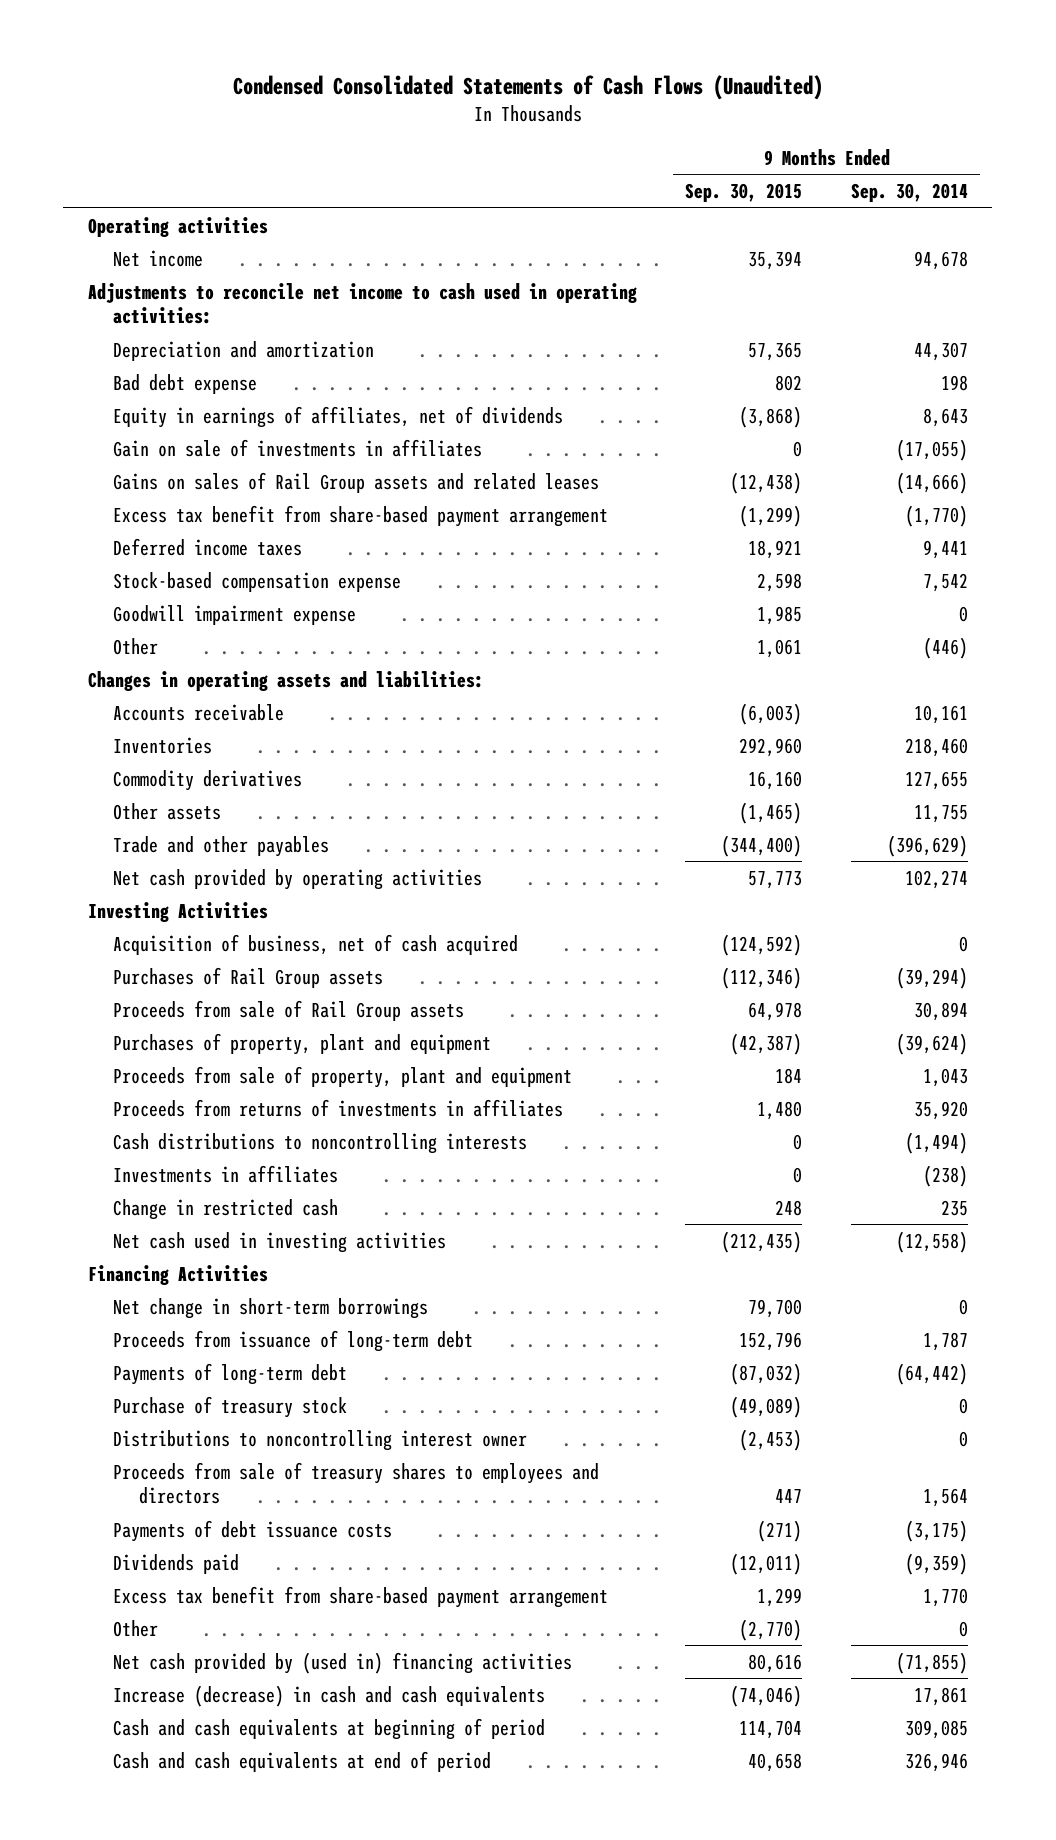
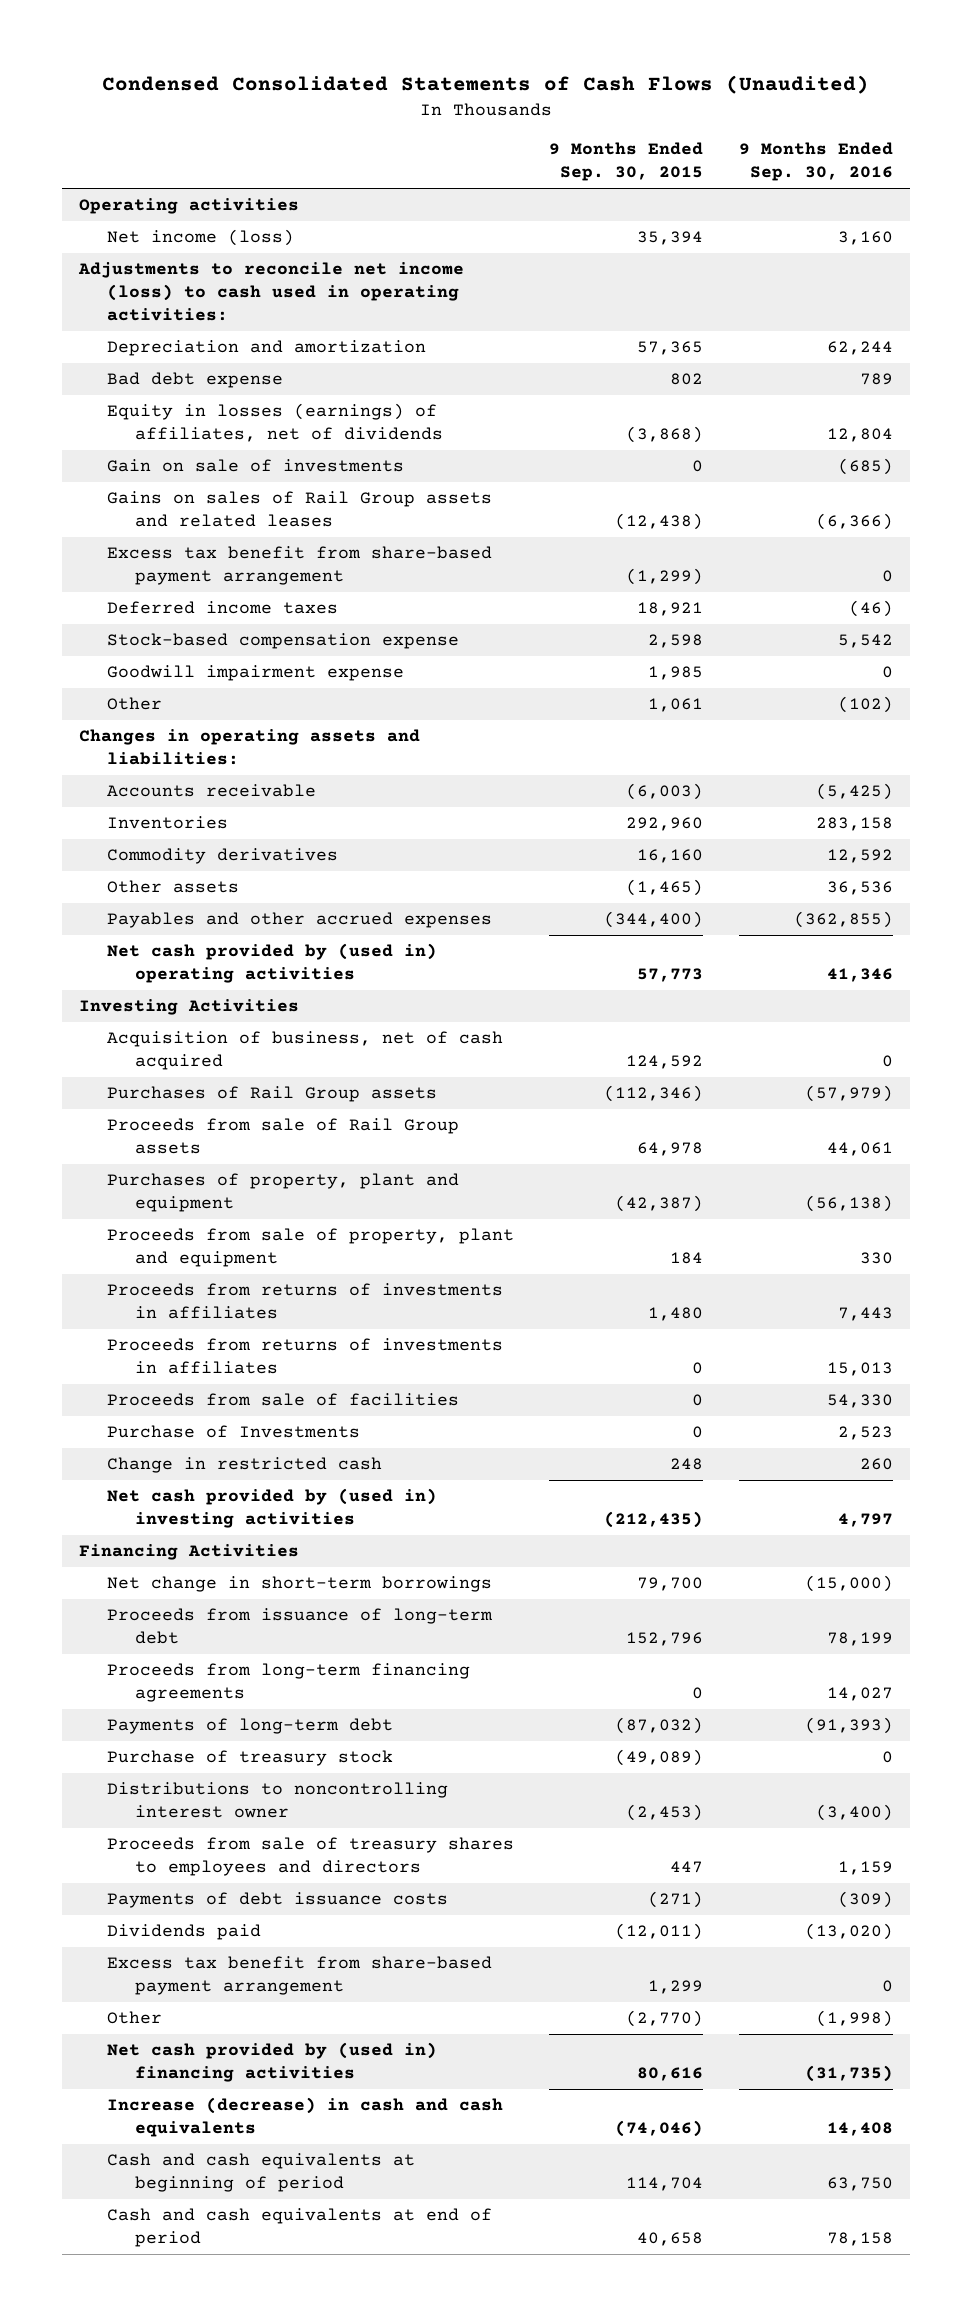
[851,183,969,203] Sep. 30, 2014 -> none
none -> [738,142,893,182] 9 Months Ended Sep. 30, 2016
[113,249,204,267] Net income -> [107,229,295,247] Net income (loss)
[87,282,637,324] Adjustments to reconcile net income to cash used in operating activities: -> [78,262,465,322] Adjustments to reconcile net income (loss) to cash used in operating activities:
[113,405,564,428] Equity in earnings of affiliates, net of dividends -> [107,403,444,443] Equity in losses (earnings) of affiliates, net of dividends
[113,438,483,457] Gain on sale of investments in affiliates -> [107,459,405,473] Gain on sale of investments
[113,835,330,857] Trade and other payables -> [107,912,493,929] Payables and other accrued expenses
[113,868,483,890] Net cash provided by operating activities -> [107,943,438,984] Net cash provided by (used in) operating activities
[721,933,803,956] (124,592) -> [626,1055,704,1070] 124,592
[113,1132,528,1154] Cash distributions to noncontrolling interests -> none
[113,1164,339,1183] Investments in affiliates -> none
none -> [107,1338,504,1375] Proceeds from returns of investments in affiliates
none -> [107,1393,460,1407] Proceeds from sale of facilities
none -> [107,1425,361,1439] Purchase of Investments
[113,1231,447,1253] Net cash used in investing activities -> [107,1488,438,1529] Net cash provided by (used in) investing activities
none -> [107,1663,471,1703] Proceeds from long-term financing agreements

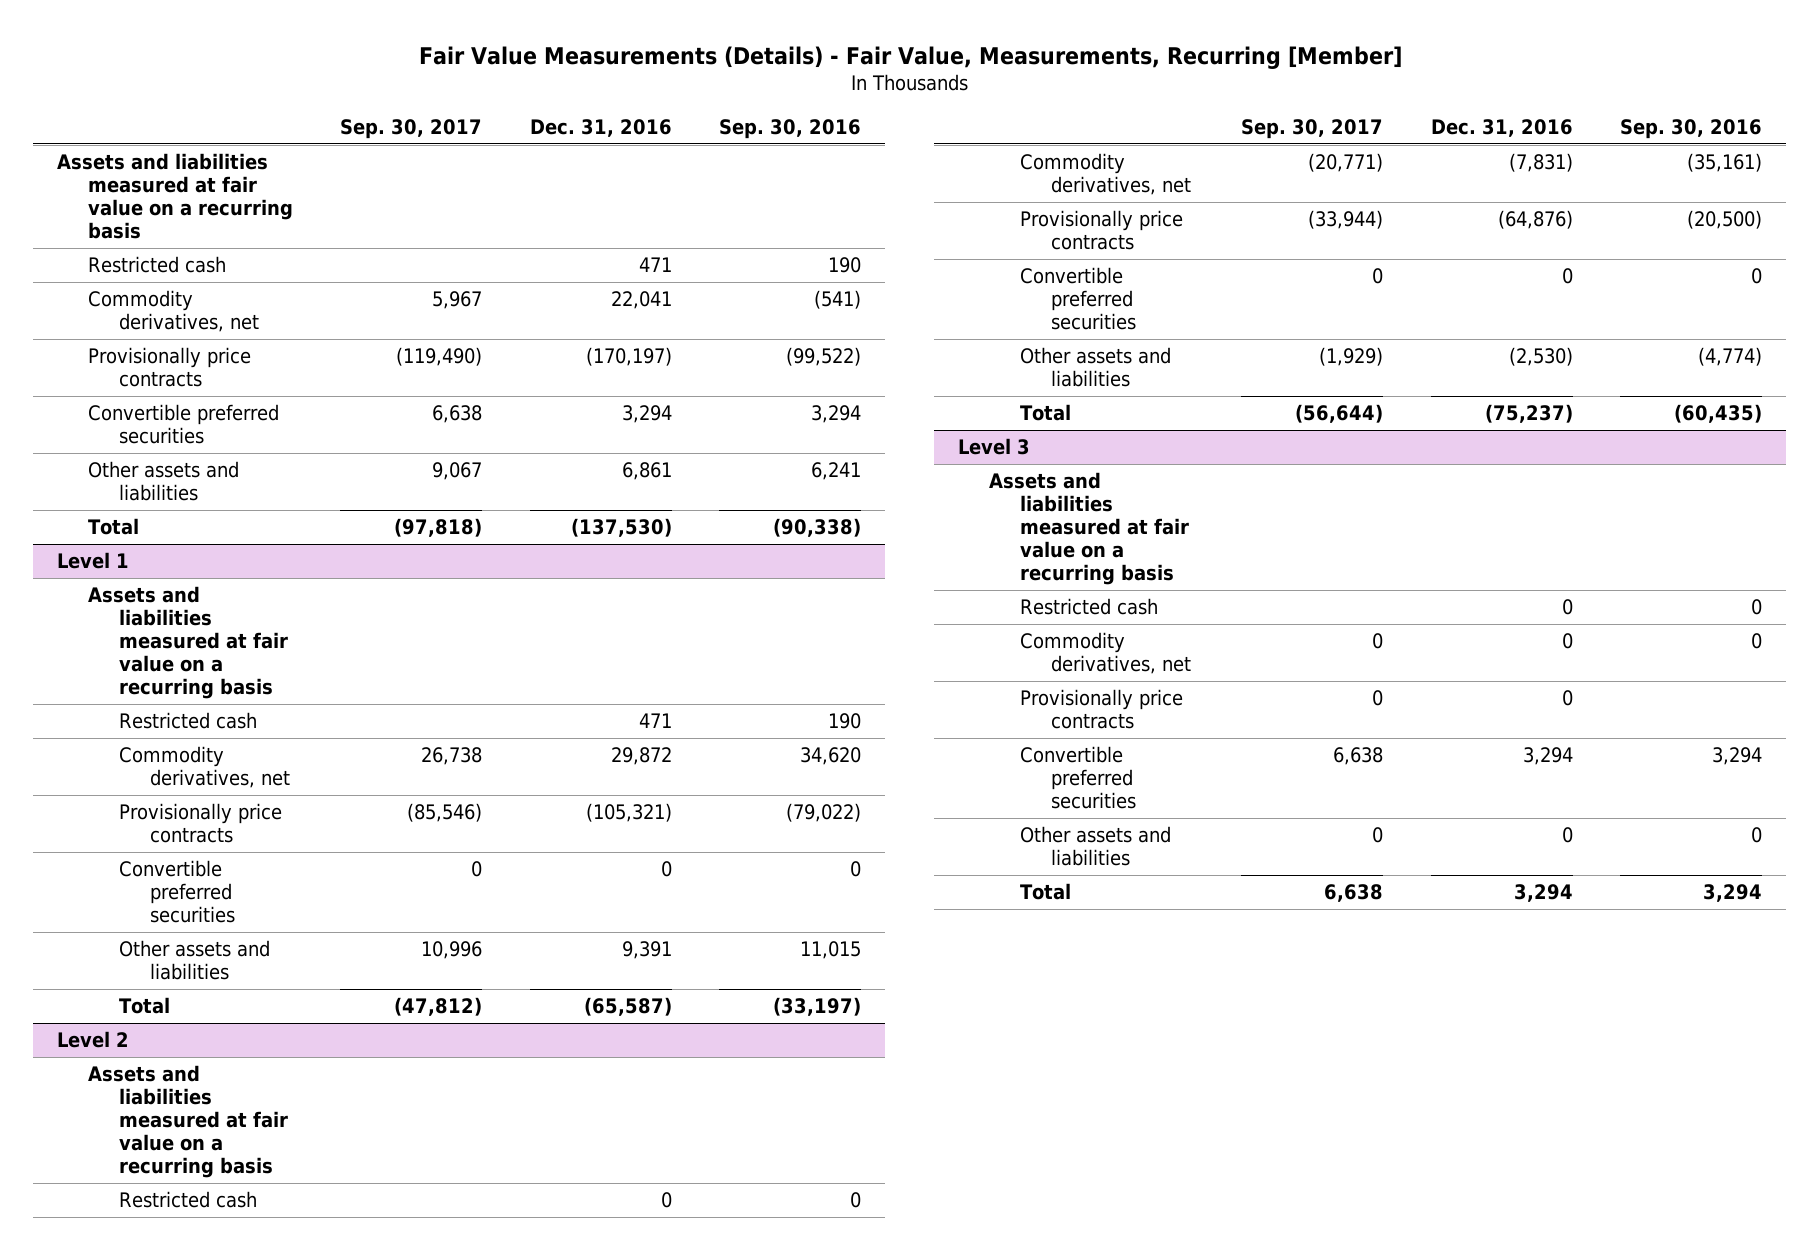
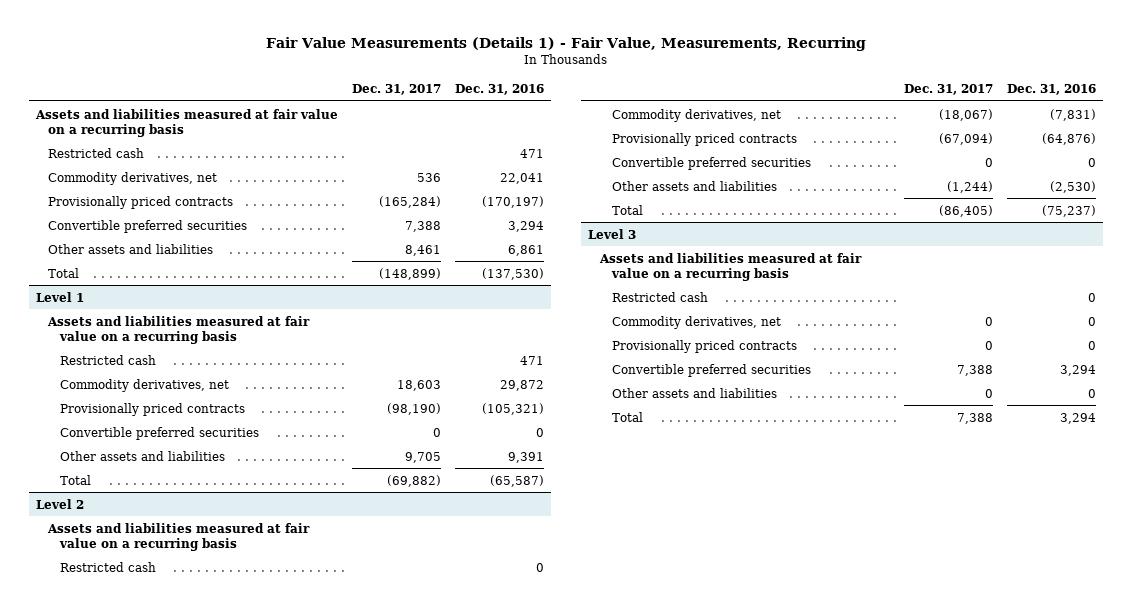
[418,45,1402,69] Fair Value Measurements (Details) - Fair Value, Measurements, Recurring [Member] -> [266,36,867,51] Fair Value Measurements (Details 1) - Fair Value, Measurements, Recurring
[340,119,483,140] Sep. 30, 2017 -> none
[719,119,862,140] Sep. 30, 2016 -> none
none -> [352,84,442,96] Dec. 31, 2017
[87,347,251,388] Provisionally price contracts -> [48,195,234,209] Provisionally priced contracts
[118,803,282,844] Provisionally price contracts -> [60,402,246,416] Provisionally priced contracts
[1019,210,1183,251] Provisionally price contracts -> [612,132,798,146] Provisionally priced contracts
[1019,689,1183,730] Provisionally price contracts -> [612,339,798,353] Provisionally priced contracts

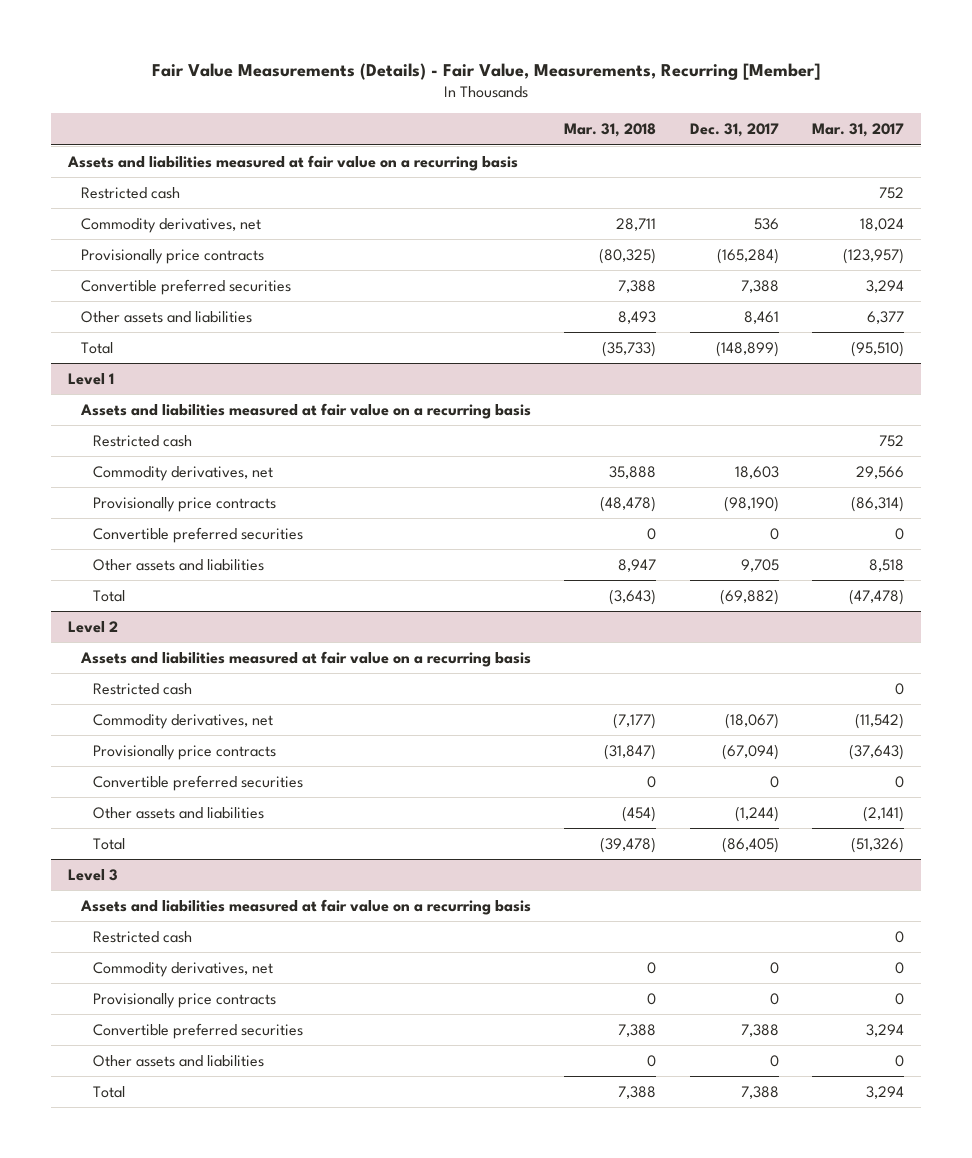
[266,36,867,51] Fair Value Measurements (Details 1) - Fair Value, Measurements, Recurring -> [152,62,821,80] Fair Value Measurements (Details) - Fair Value, Measurements, Recurring [Member]
[455,84,545,96] Dec. 31, 2016 -> none
none -> [564,123,657,138] Mar. 31, 2018
none -> [812,123,905,138] Mar. 31, 2017
[48,195,234,209] Provisionally priced contracts -> [80,248,264,264] Provisionally price contracts
[60,402,246,416] Provisionally priced contracts -> [93,496,277,512] Provisionally price contracts
[612,132,798,146] Provisionally priced contracts -> [93,744,277,760] Provisionally price contracts
[612,339,798,353] Provisionally priced contracts -> [93,992,277,1008] Provisionally price contracts

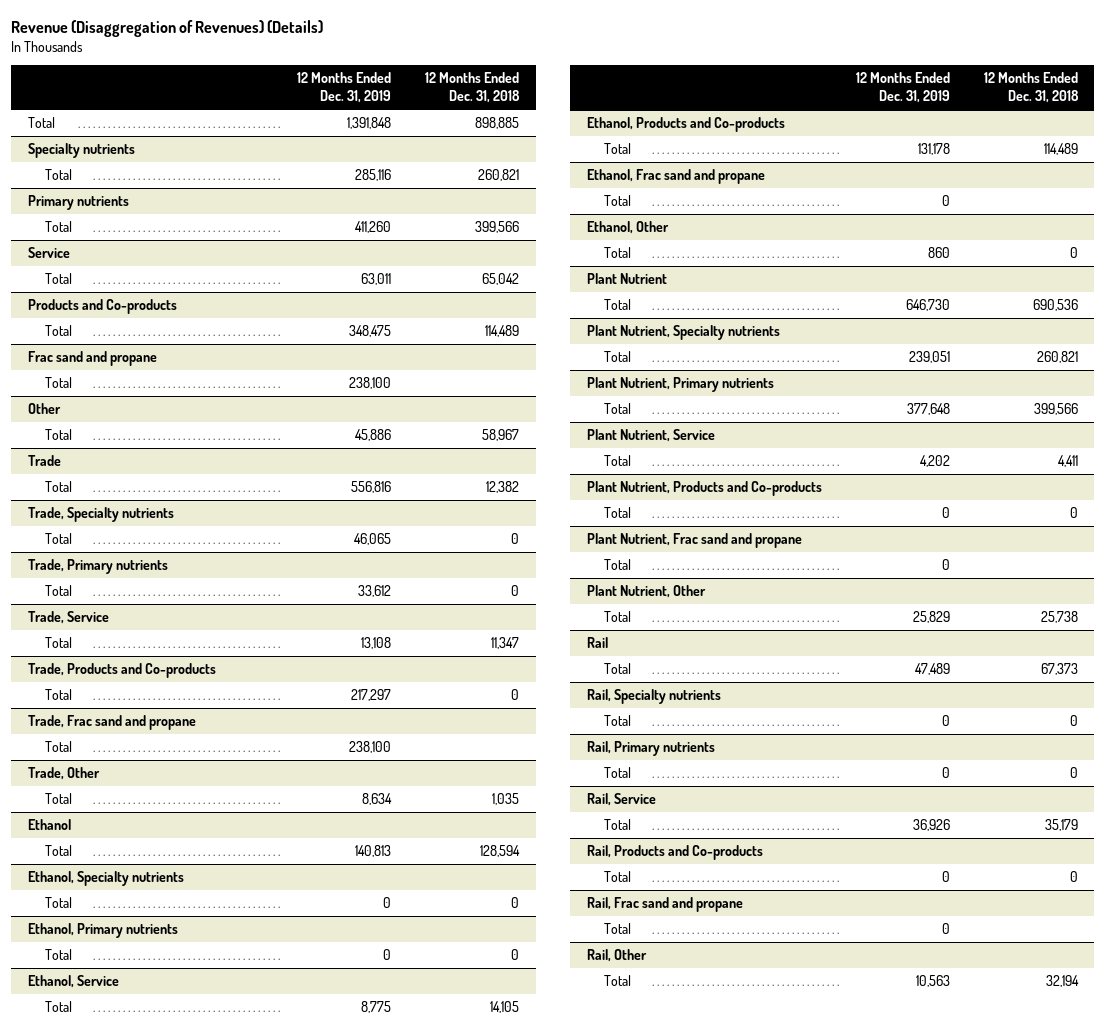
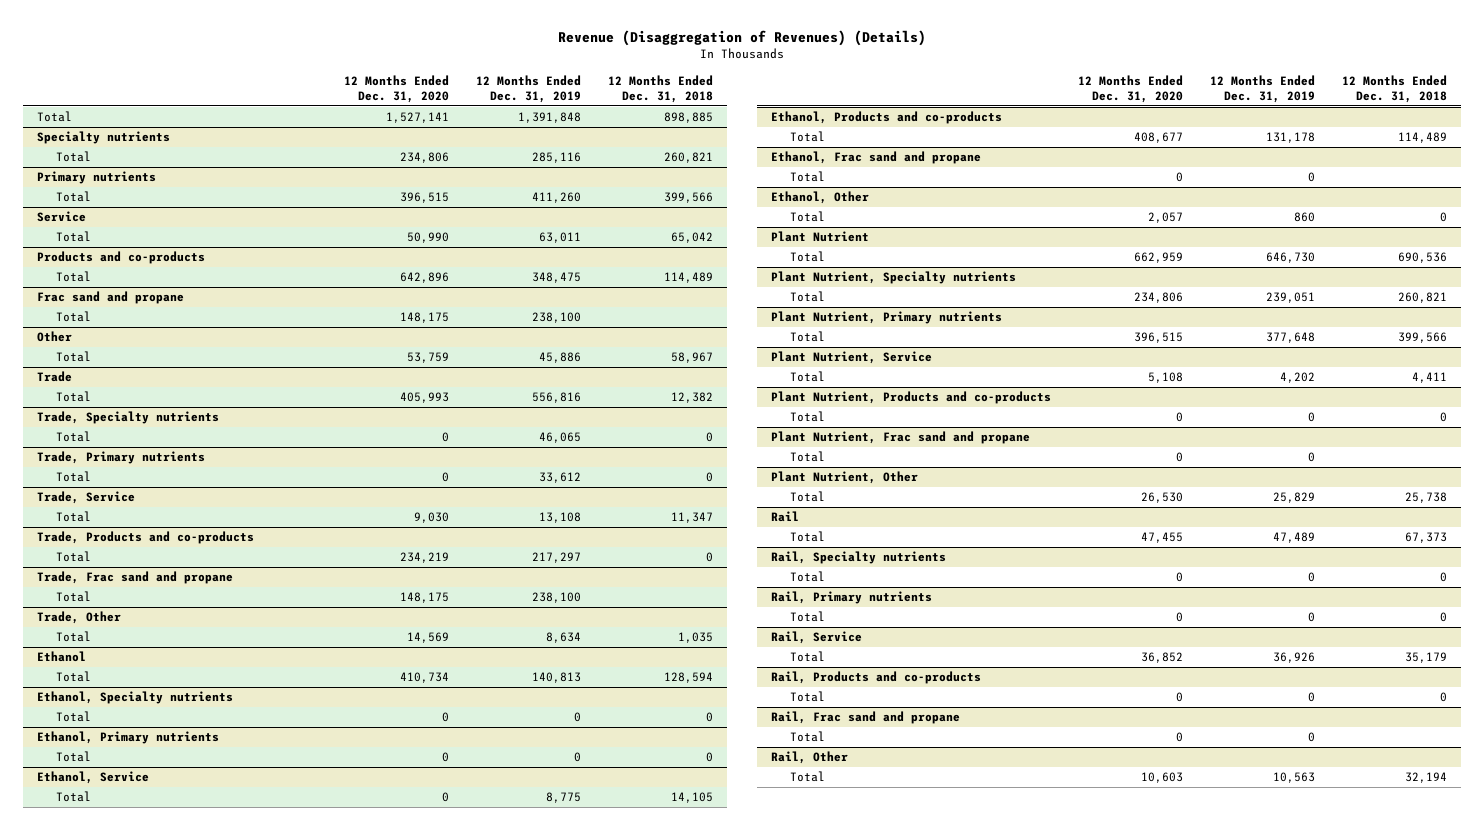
none -> [343,74,449,104] 12 Months Ended Dec. 31, 2020
[28,299,178,315] Products and Co-products -> [36,251,205,265] Products and co-products
[28,663,217,679] Trade, Products and Co-products -> [36,531,254,545] Trade, Products and co-products
[587,117,786,133] Ethanol, Products and Co-products -> [770,111,1002,125] Ethanol, Products and co-products
[587,481,823,497] Plant Nutrient, Products and Co-products -> [770,391,1051,405] Plant Nutrient, Products and co-products
[587,845,764,861] Rail, Products and Co-products -> [770,671,981,685] Rail, Products and co-products

